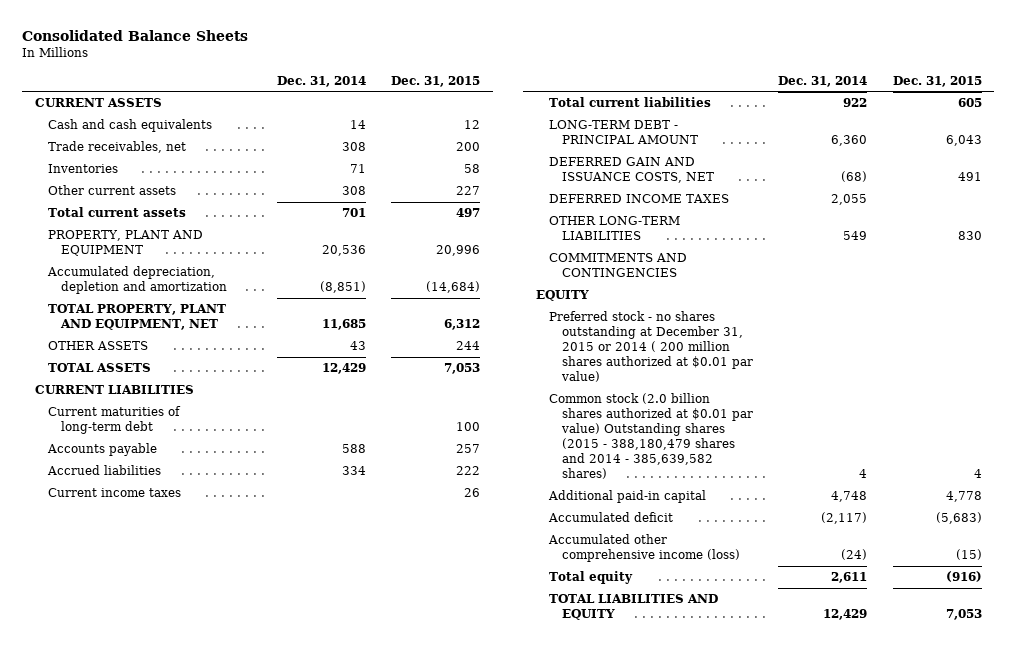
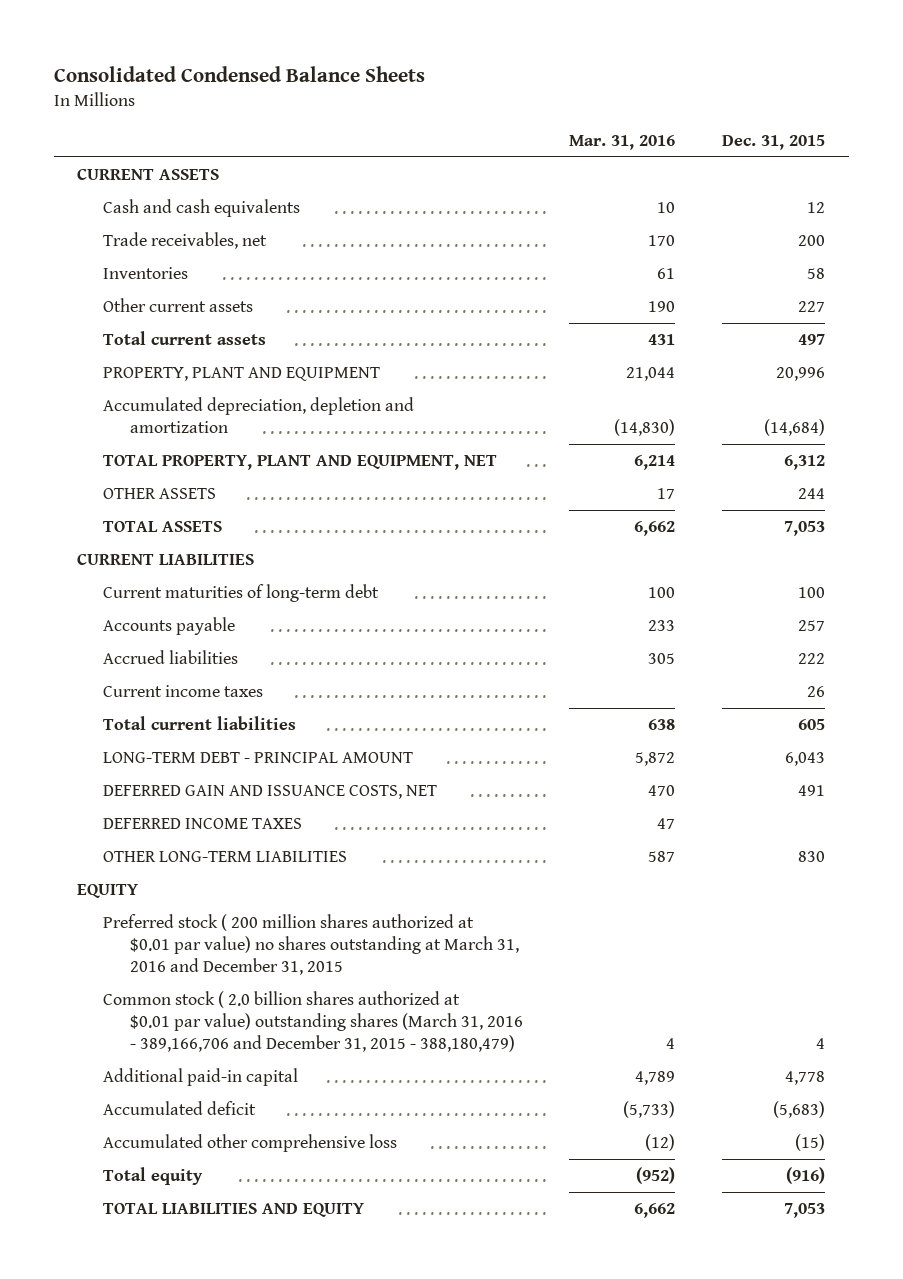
[22,30,249,42] Consolidated Balance Sheets -> [53,65,425,82] Consolidated Condensed Balance Sheets
[277,75,367,87] Dec. 31, 2014 -> none
none -> [569,134,676,150] Mar. 31, 2016
[549,253,688,278] COMMITMENTS AND CONTINGENCIES -> none
[549,311,754,383] Preferred stock - no shares outstanding at December 31, 2015 or 2014 ( 200 million shares authorized at $0.01 par value) -> [103,914,519,975] Preferred stock ( 200 million shares authorized at $0.01 par value) no shares outstanding at March 31, 2016 and December 31, 2015
[549,393,754,479] Common stock (2.0 billion shares authorized at $0.01 par value) Outstanding shares (2015 - 388,180,479 shares and 2014 - 385,639,582 shares) -> [103,991,523,1052] Common stock ( 2.0 billion shares authorized at $0.01 par value) outstanding shares (March 31, 2016 - 389,166,706 and December 31, 2015 - 388,180,479)
[548,534,741,563] Accumulated other comprehensive income (loss) -> [103,1134,398,1153] Accumulated other comprehensive loss

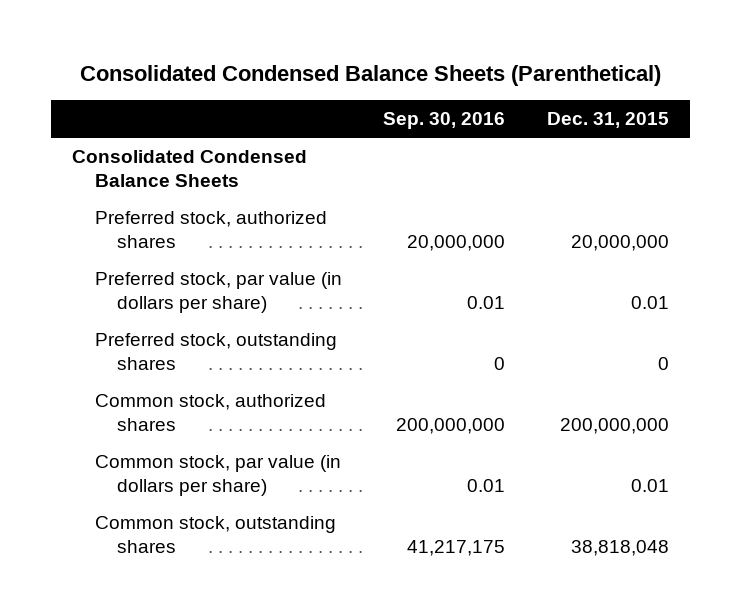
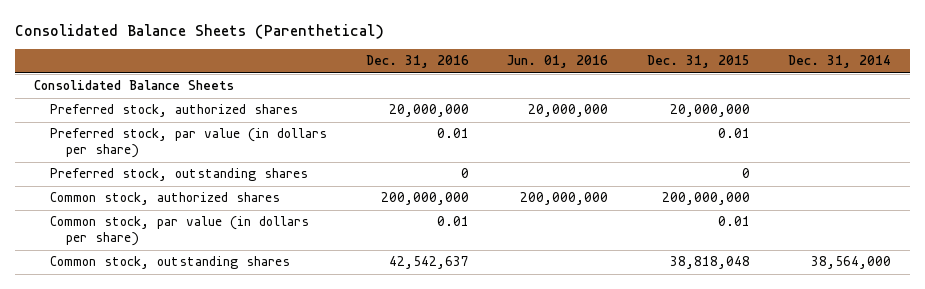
[79,64,661,86] Consolidated Condensed Balance Sheets (Parenthetical) -> [15,23,385,39] Consolidated Balance Sheets (Parenthetical)
[383,112,506,130] Sep. 30, 2016 -> none
none -> [365,55,469,69] Dec. 31, 2016
none -> [507,55,609,69] Jun. 01, 2016
none -> [788,55,892,69] Dec. 31, 2014
[72,150,308,187] Consolidated Condensed Balance Sheets -> [34,80,235,91] Consolidated Balance Sheets

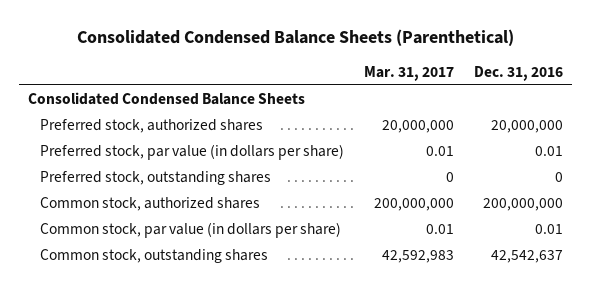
[15,23,385,39] Consolidated Balance Sheets (Parenthetical) -> [76,28,514,46] Consolidated Condensed Balance Sheets (Parenthetical)
[507,55,609,69] Jun. 01, 2016 -> none
[646,55,750,69] Dec. 31, 2015 -> none
[788,55,892,69] Dec. 31, 2014 -> none
none -> [364,65,455,81] Mar. 31, 2017
[34,80,235,91] Consolidated Balance Sheets -> [28,92,306,106] Consolidated Condensed Balance Sheets

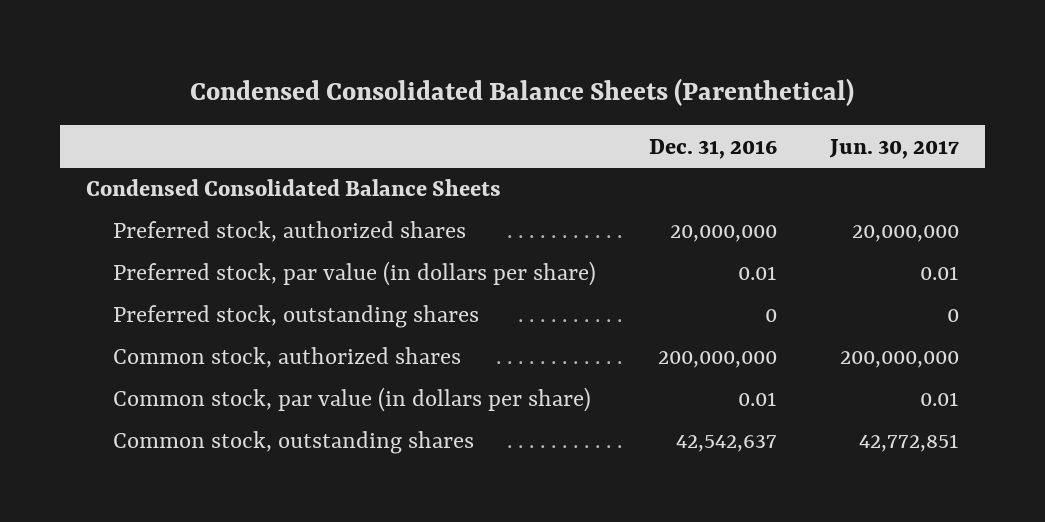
[76,28,514,46] Consolidated Condensed Balance Sheets (Parenthetical) -> [190,77,855,106] Condensed Consolidated Balance Sheets (Parenthetical)
[364,65,455,81] Mar. 31, 2017 -> none
none -> [828,138,959,159] Jun. 30, 2017
[28,92,306,106] Consolidated Condensed Balance Sheets -> [86,179,502,197] Condensed Consolidated Balance Sheets

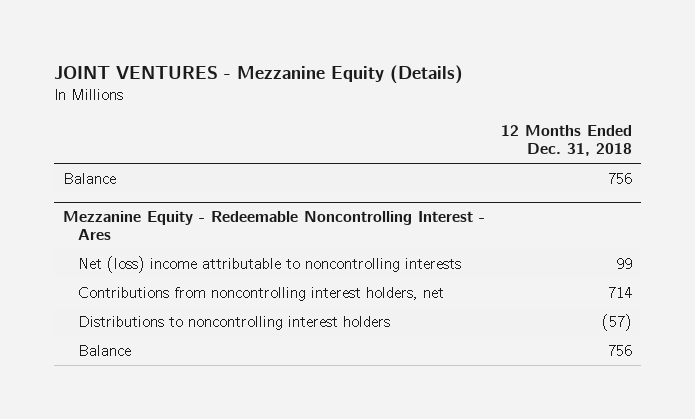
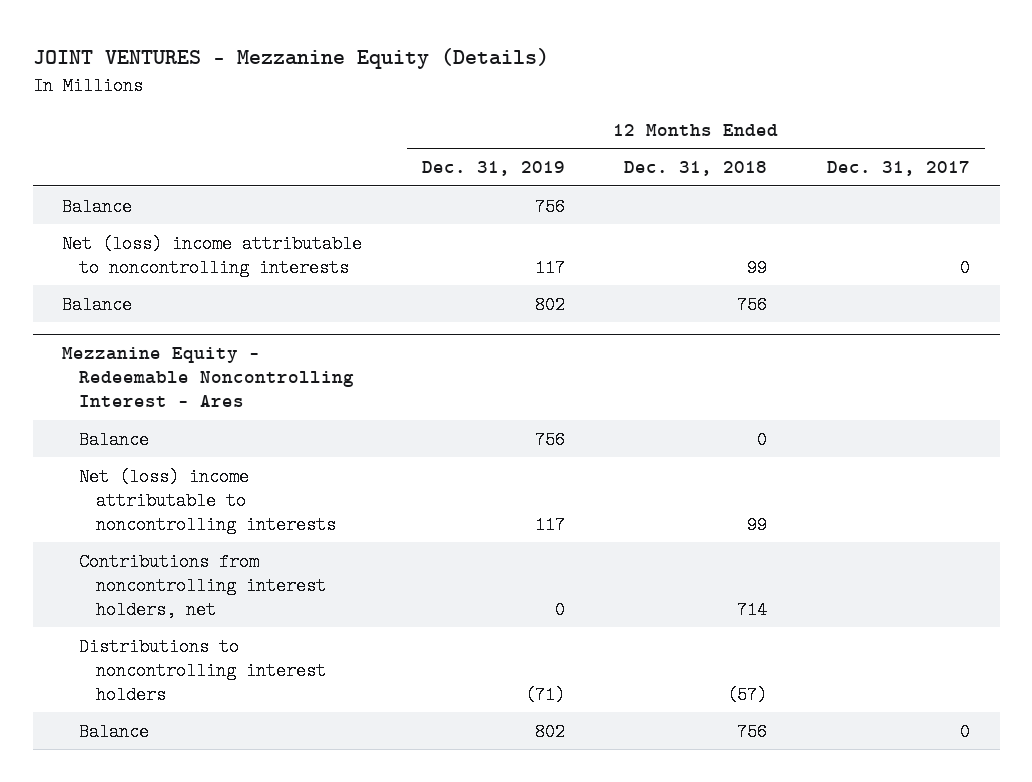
none -> [421,161,565,177] Dec. 31, 2019
none -> [826,161,970,177] Dec. 31, 2017
none -> [62,197,133,216] Balance
none -> [62,234,363,277] Net (loss) income attributable to noncontrolling interests
none -> [78,430,149,449] Balance

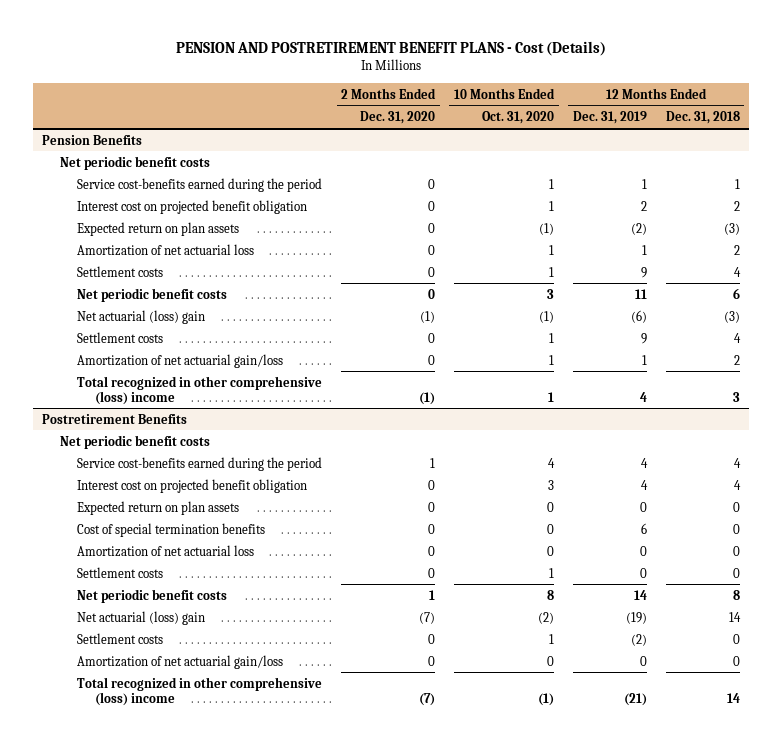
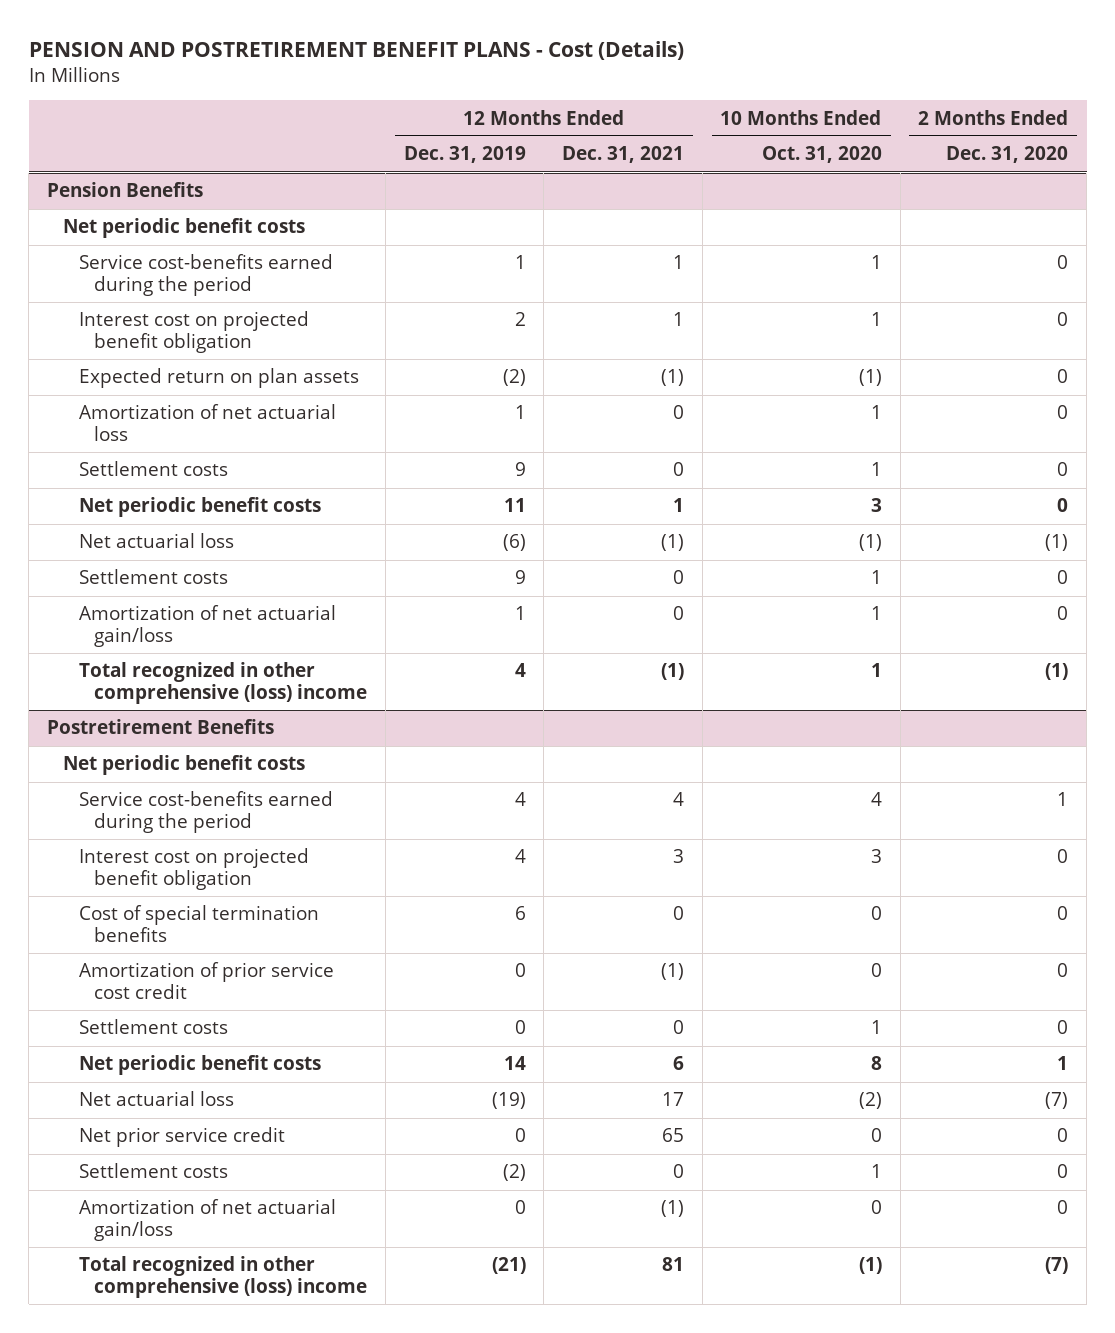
[665,111,740,125] Dec. 31, 2018 -> none
none -> [562,146,685,164] Dec. 31, 2021
[77,309,206,324] Net actuarial (loss) gain -> [78,533,234,549] Net actuarial loss
[77,500,240,515] Expected return on plan assets -> none
[77,544,255,557] Amortization of net actuarial loss -> none
none -> [78,962,334,1000] Amortization of prior service cost credit
[77,610,206,625] Net actuarial (loss) gain -> [78,1091,234,1107] Net actuarial loss
none -> [78,1127,285,1148] Net prior service credit

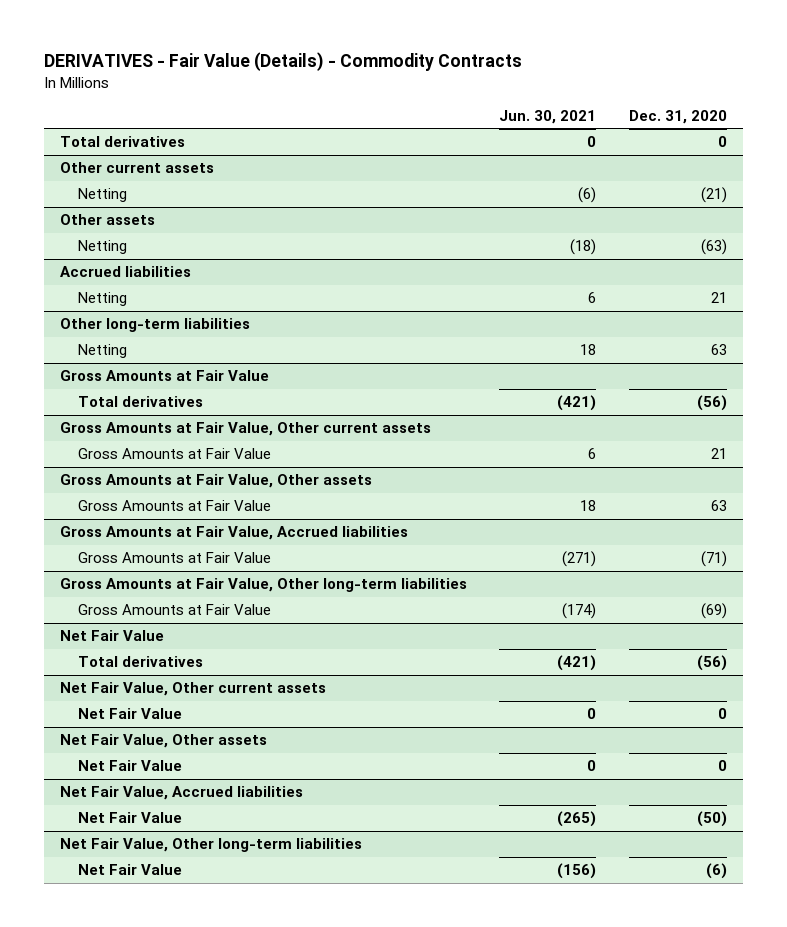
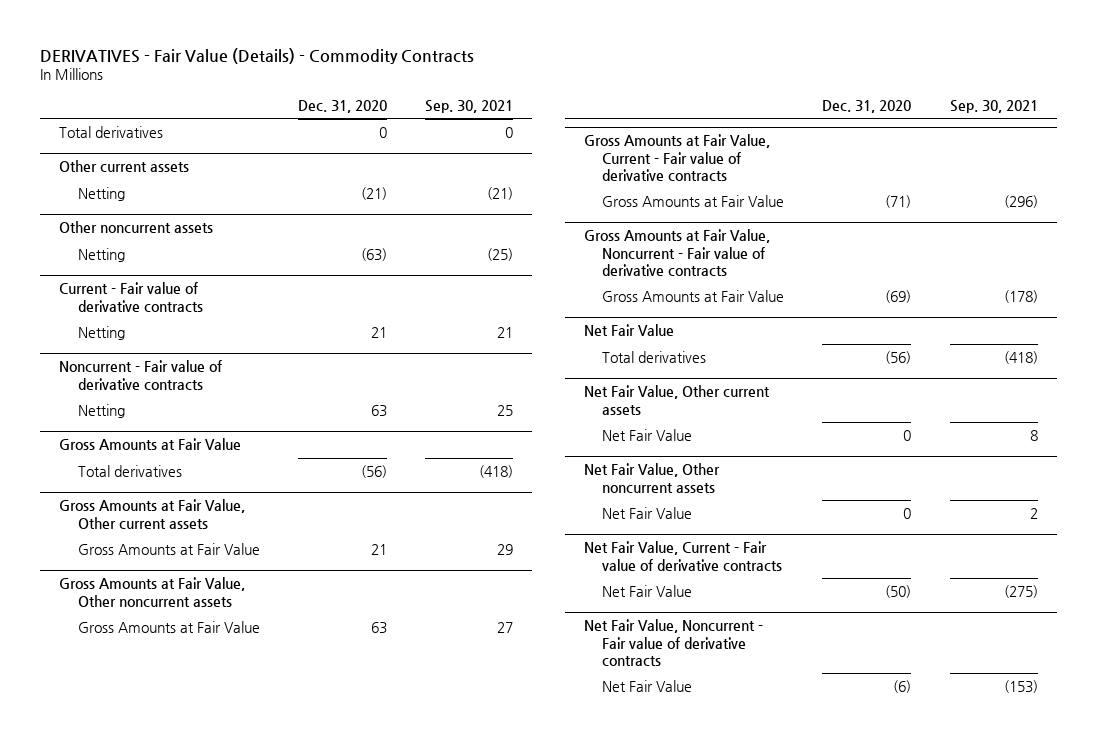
[499,109,597,124] Jun. 30, 2021 -> none
none -> [424,99,513,113] Sep. 30, 2021
[60,214,156,226] Other assets -> [59,221,214,234] Other noncurrent assets
[60,266,192,278] Accrued liabilities -> [59,282,203,312] Current - Fair value of derivative contracts
[60,318,251,333] Other long-term liabilities -> [59,360,223,390] Noncurrent - Fair value of derivative contracts
[60,474,373,489] Gross Amounts at Fair Value, Other assets -> [59,577,246,607] Gross Amounts at Fair Value, Other noncurrent assets
[60,526,409,541] Gross Amounts at Fair Value, Accrued liabilities -> none
none -> [584,134,771,181] Gross Amounts at Fair Value, Current - Fair value of derivative contracts
[60,578,468,593] Gross Amounts at Fair Value, Other long-term liabilities -> none
none -> [584,229,771,276] Gross Amounts at Fair Value, Noncurrent - Fair value of derivative contracts
[60,734,268,749] Net Fair Value, Other assets -> [584,463,721,493] Net Fair Value, Other noncurrent assets
[60,786,304,801] Net Fair Value, Accrued liabilities -> none
none -> [584,541,783,571] Net Fair Value, Current - Fair value of derivative contracts
[60,838,363,853] Net Fair Value, Other long-term liabilities -> none
none -> [584,619,764,666] Net Fair Value, Noncurrent - Fair value of derivative contracts

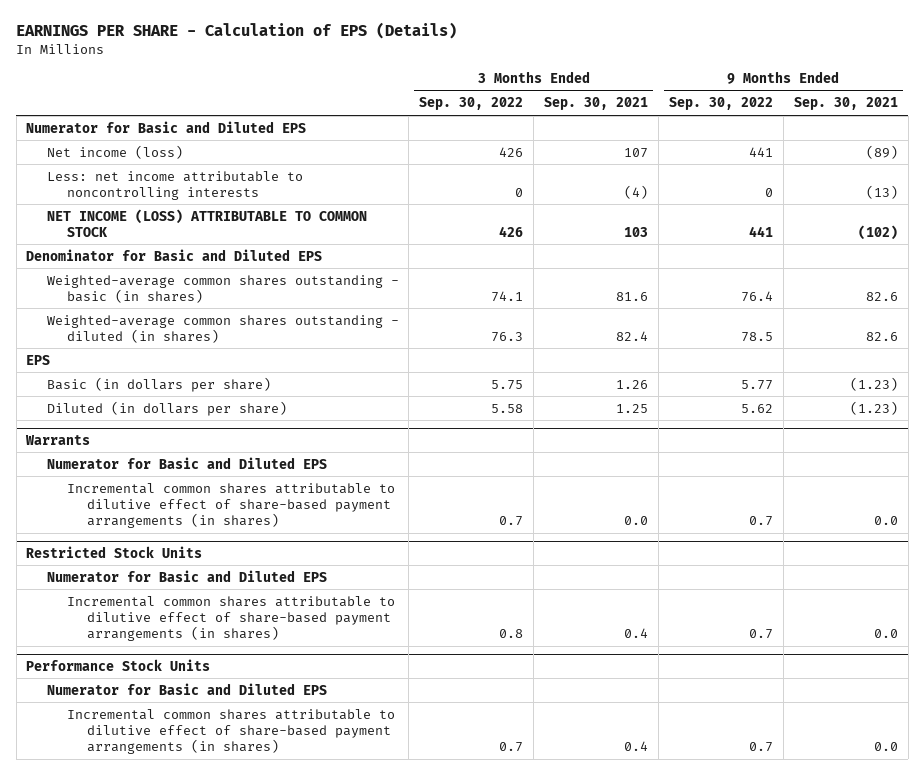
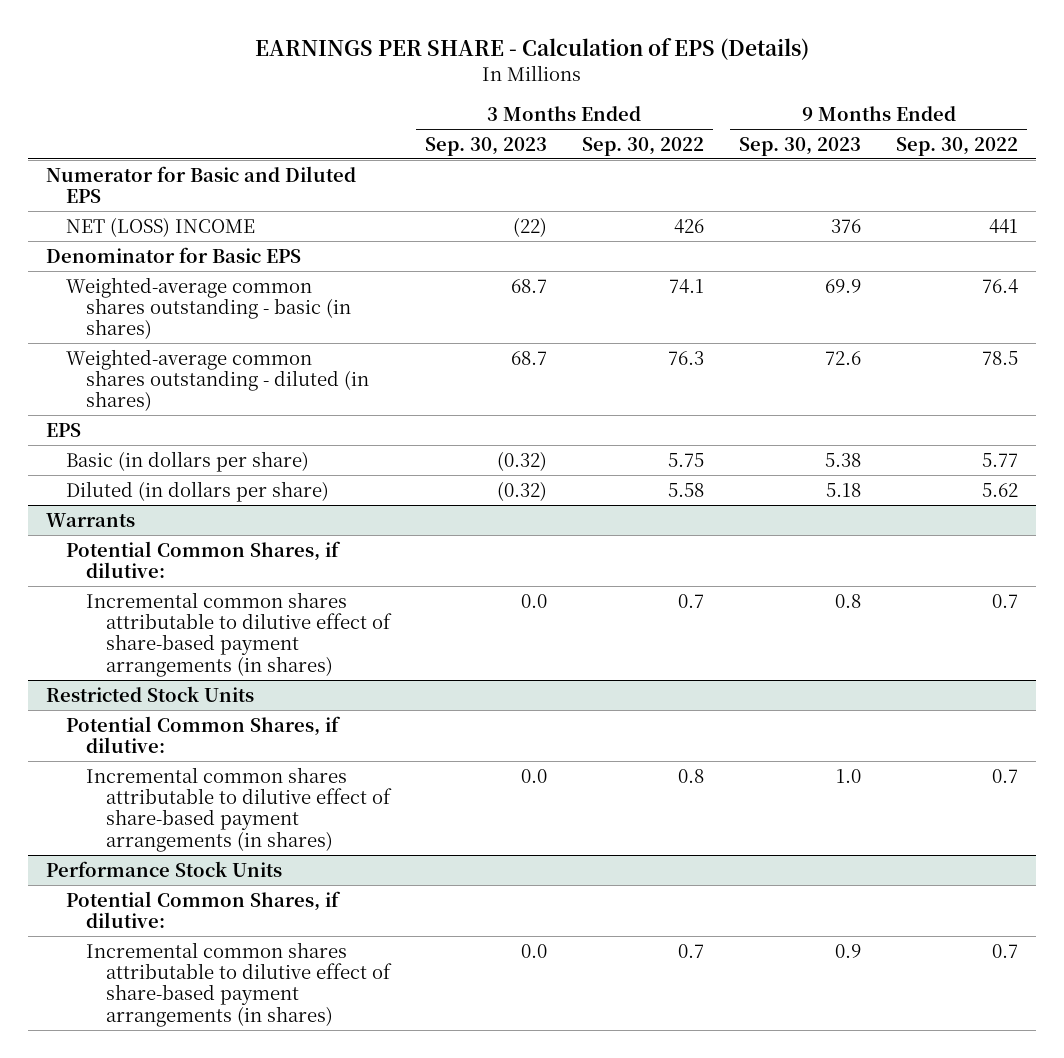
[544,97,649,111] Sep. 30, 2021 -> none
[793,97,898,111] Sep. 30, 2021 -> none
none -> [424,136,547,156] Sep. 30, 2023
none -> [739,136,862,156] Sep. 30, 2023
[46,144,183,159] Net income (loss) -> none
[46,170,303,200] Less: net income attributable to noncontrolling interests -> none
[46,208,367,237] NET INCOME (LOSS) ATTRIBUTABLE TO COMMON STOCK -> [65,216,255,237] NET (LOSS) INCOME
[26,248,323,261] Denominator for Basic and Diluted EPS -> [45,246,301,263] Denominator for Basic EPS
[46,456,327,469] Numerator for Basic and Diluted EPS -> none
none -> [65,540,341,578] Potential Common Shares, if dilutive:
[46,569,327,582] Numerator for Basic and Diluted EPS -> none
none -> [65,715,341,753] Potential Common Shares, if dilutive:
[46,682,327,695] Numerator for Basic and Diluted EPS -> none
none -> [65,890,341,928] Potential Common Shares, if dilutive:

